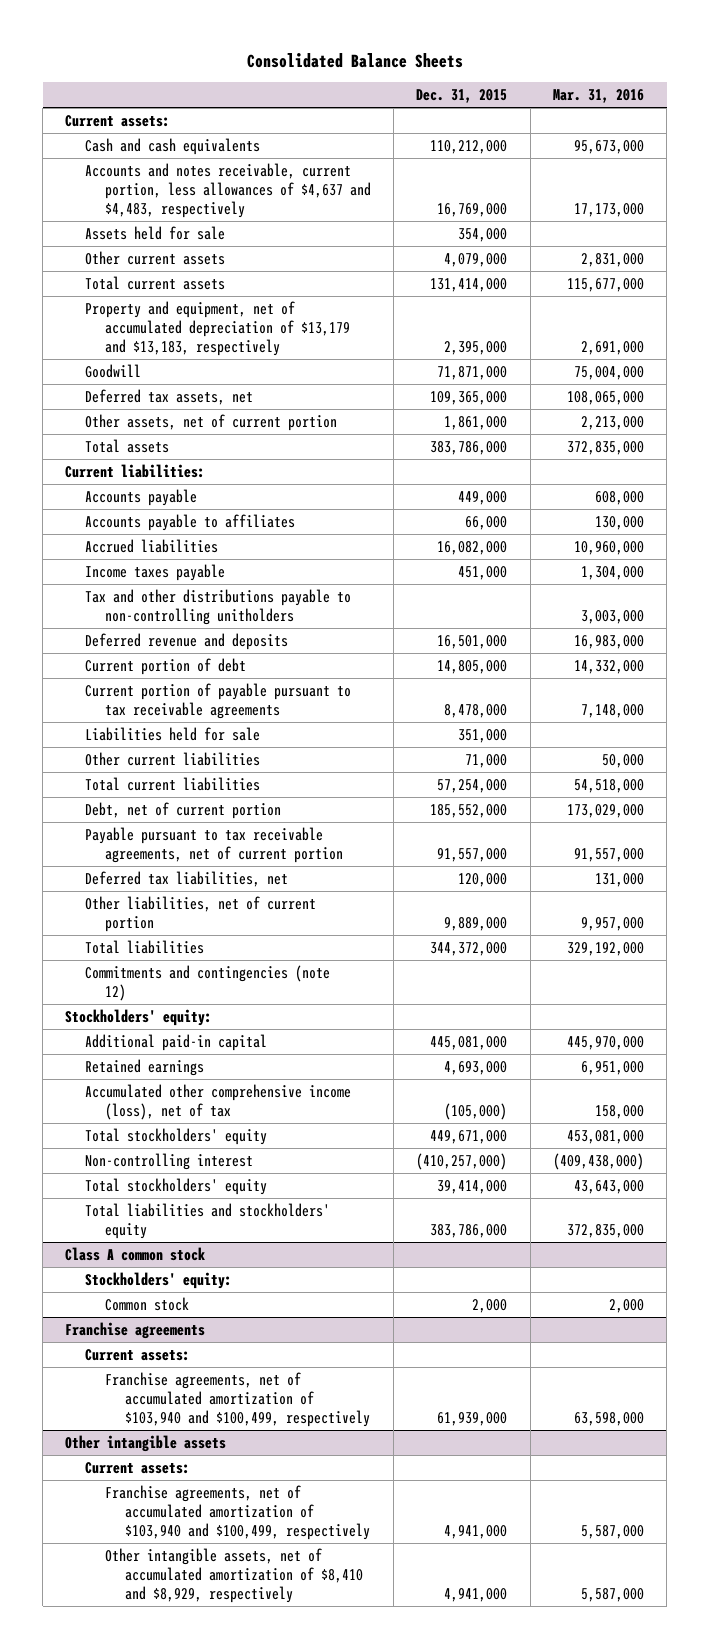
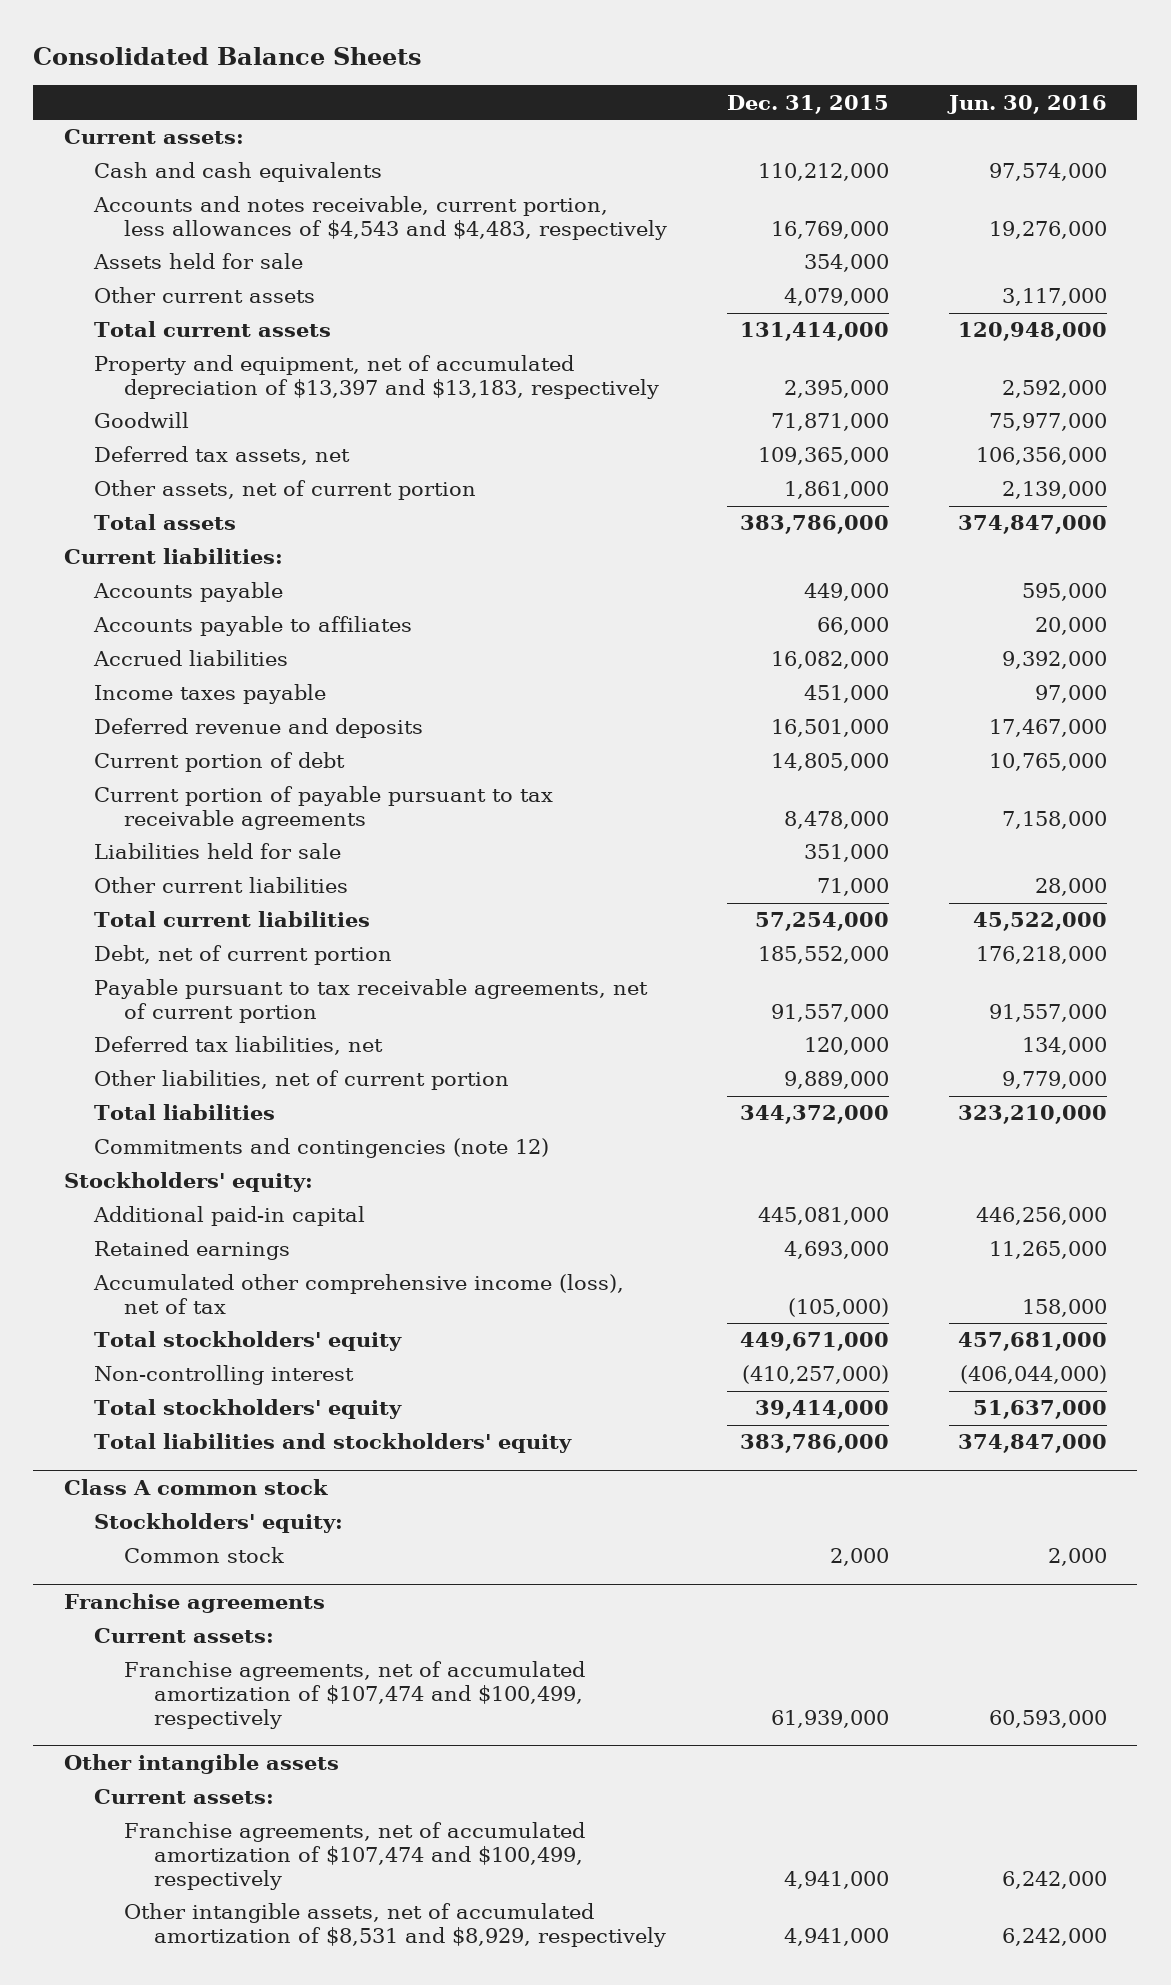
[552,88,644,103] Mar. 31, 2016 -> none
none -> [947,94,1108,114] Jun. 30, 2016
[85,162,371,218] Accounts and notes receivable, current portion, less allowances of $4,637 and $4,483, respectively -> [92,196,668,240] Accounts and notes receivable, current portion, less allowances of $4,543 and $4,483, respectively
[85,300,350,356] Property and equipment, net of accumulated depreciation of $13,179 and $13,183, respectively -> [93,355,660,399] Property and equipment, net of accumulated depreciation of $13,397 and $13,183, respectively
[85,588,352,625] Tax and other distributions payable to non-controlling unitholders -> none
[104,1371,370,1427] Franchise agreements, net of accumulated amortization of $103,940 and $100,499, respectively -> [124,1661,586,1729] Franchise agreements, net of accumulated amortization of $107,474 and $100,499, respectively
[104,1484,370,1540] Franchise agreements, net of accumulated amortization of $103,940 and $100,499, respectively -> [124,1822,586,1890] Franchise agreements, net of accumulated amortization of $107,474 and $100,499, respectively
[104,1547,363,1603] Other intangible assets, net of accumulated amortization of $8,410 and $8,929, respectively -> [124,1903,667,1947] Other intangible assets, net of accumulated amortization of $8,531 and $8,929, respectively

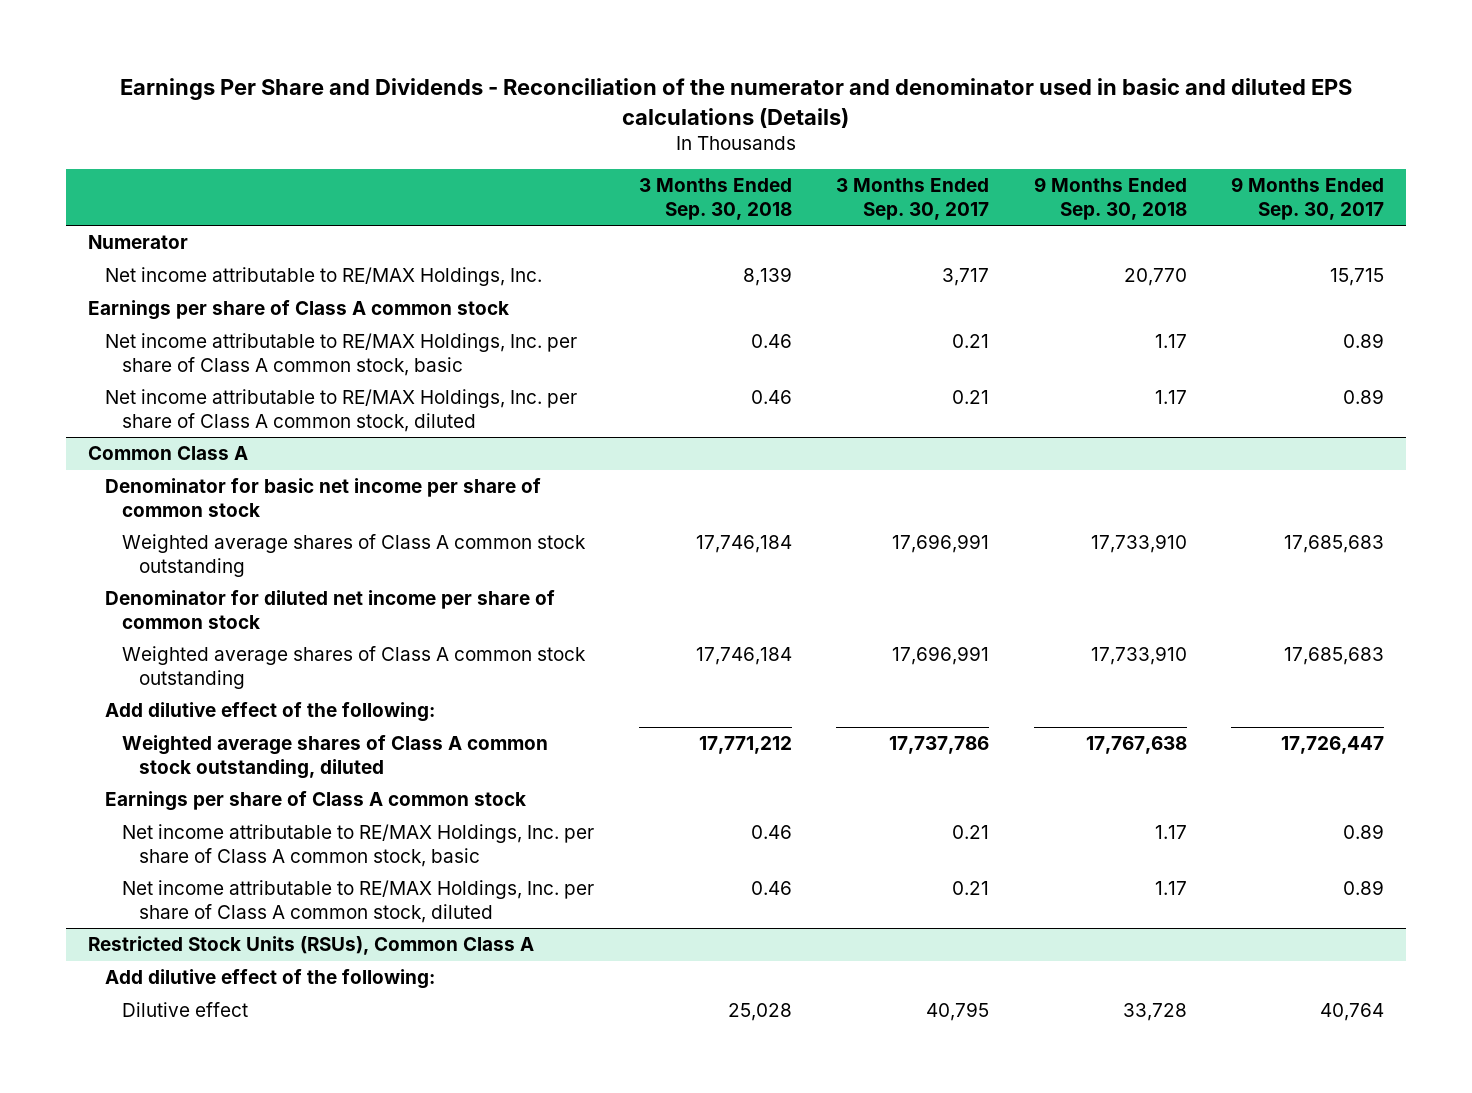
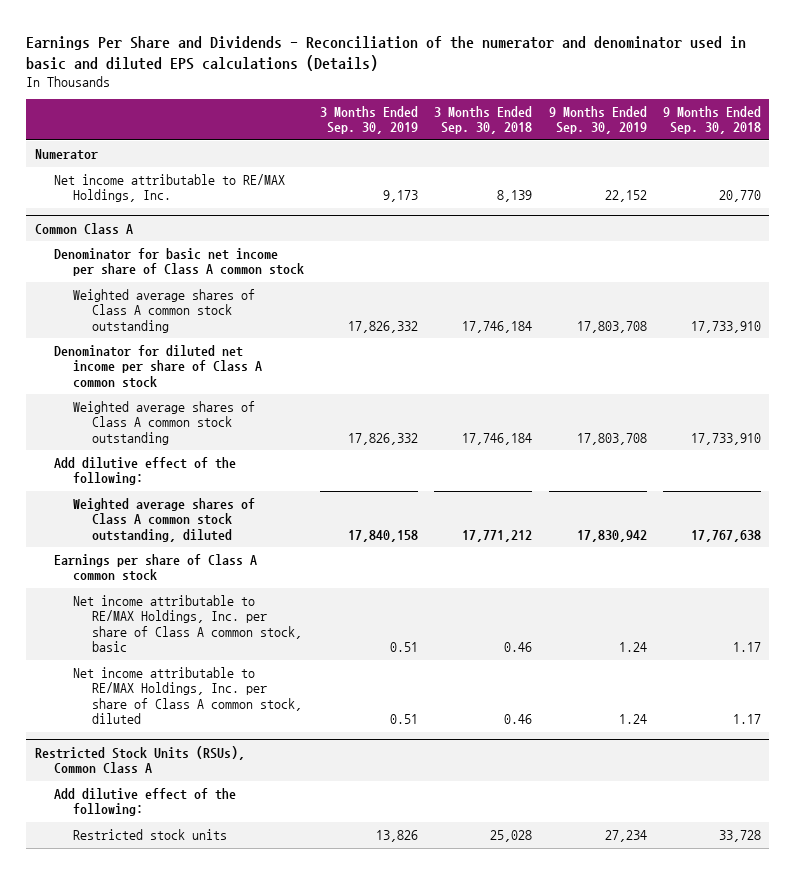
[836,178,990,220] 3 Months Ended Sep. 30, 2017 -> none
[1231,177,1385,220] 9 Months Ended Sep. 30, 2017 -> none
none -> [319,105,418,135] 3 Months Ended Sep. 30, 2019
none -> [548,105,647,135] 9 Months Ended Sep. 30, 2019
[88,300,510,321] Earnings per share of Class A common stock -> none
[105,333,578,376] Net income attributable to RE/MAX Holdings, Inc. per share of Class A common stock, basic -> none
[105,389,578,432] Net income attributable to RE/MAX Holdings, Inc. per share of Class A common stock, diluted -> none
[105,478,542,517] Denominator for basic net income per share of common stock -> [53,248,304,277] Denominator for basic net income per share of Class A common stock
[105,590,556,629] Denominator for diluted net income per share of common stock -> [53,345,262,388] Denominator for diluted net income per share of Class A common stock
[122,1002,249,1018] Dilutive effect -> [72,829,227,841] Restricted stock units

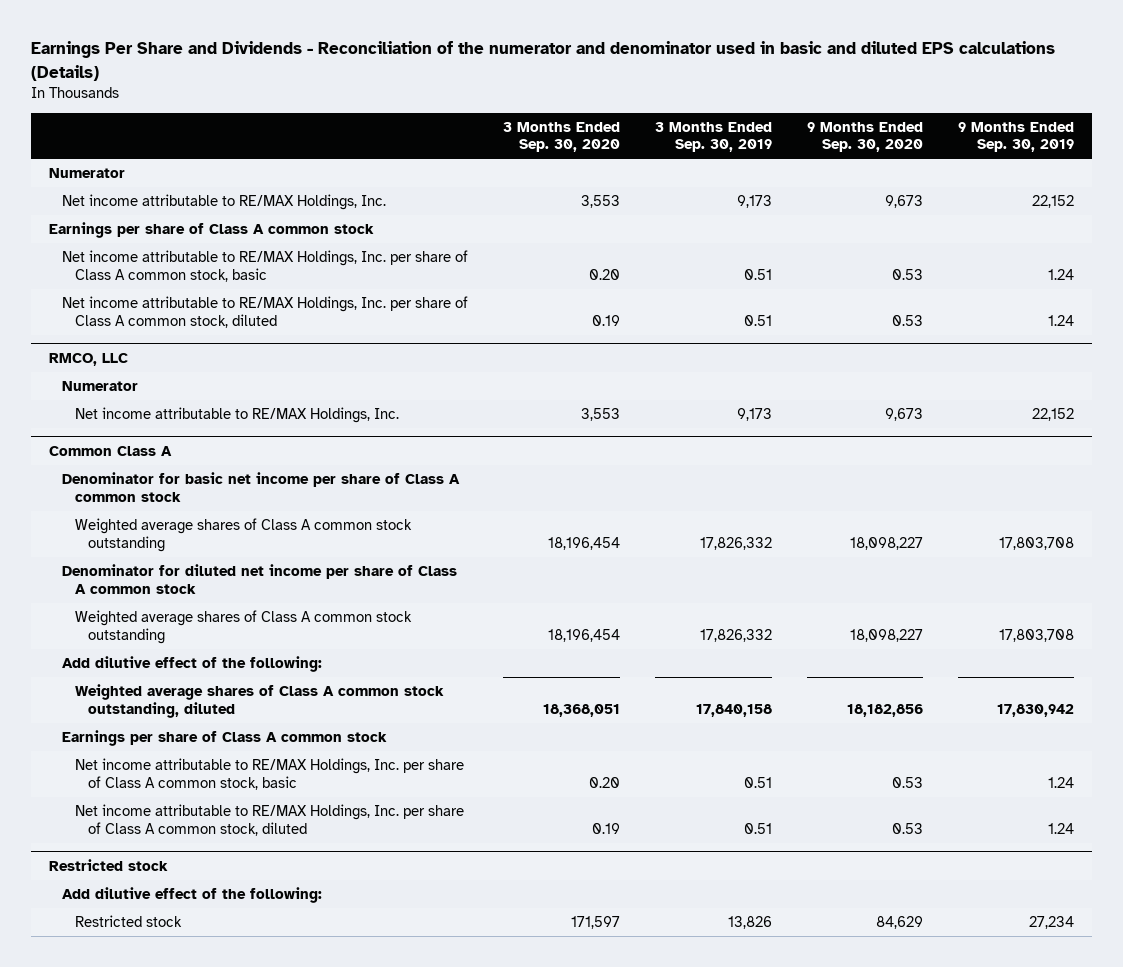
[434,105,533,135] 3 Months Ended Sep. 30, 2018 -> none
[663,105,762,135] 9 Months Ended Sep. 30, 2018 -> none
none -> [503,121,621,153] 3 Months Ended Sep. 30, 2020
none -> [807,121,924,153] 9 Months Ended Sep. 30, 2020
none -> [48,222,374,239] Earnings per share of Class A common stock
none -> [61,250,468,282] Net income attributable to RE/MAX Holdings, Inc. per share of Class A common stock, basic
none -> [61,296,468,328] Net income attributable to RE/MAX Holdings, Inc. per share of Class A common stock, diluted
none -> [48,352,128,366] RMCO, LLC
none -> [61,381,138,392] Numerator
none -> [75,407,400,424] Net income attributable to RE/MAX Holdings, Inc.
[34,745,245,774] Restricted Stock Units (RSUs), Common Class A -> none
none -> [48,858,168,871] Restricted stock
[72,829,227,841] Restricted stock units -> [75,915,183,928] Restricted stock

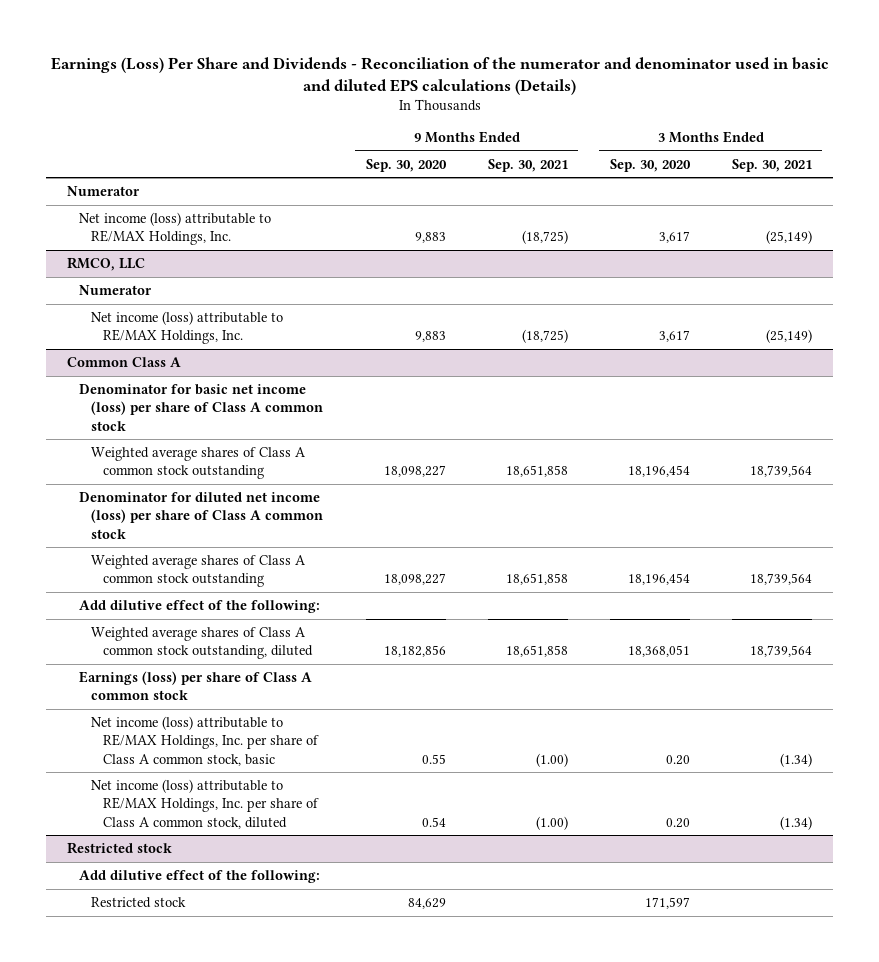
[31,41,1056,81] Earnings Per Share and Dividends - Reconciliation of the numerator and denominator used in basic and diluted EPS calculations (Details) -> [50,56,829,95] Earnings (Loss) Per Share and Dividends - Reconciliation of the numerator and denominator used in basic and diluted EPS calculations (Details)
[655,121,773,153] 3 Months Ended Sep. 30, 2019 -> none
[958,121,1075,153] 9 Months Ended Sep. 30, 2019 -> none
none -> [487,158,568,172] Sep. 30, 2021
none -> [731,158,812,172] Sep. 30, 2021
[48,222,374,239] Earnings per share of Class A common stock -> none
[61,250,468,282] Net income attributable to RE/MAX Holdings, Inc. per share of Class A common stock, basic -> none
[61,296,468,328] Net income attributable to RE/MAX Holdings, Inc. per share of Class A common stock, diluted -> none
[61,194,386,211] Net income attributable to RE/MAX Holdings, Inc. -> [79,211,272,246] Net income (loss) attributable to RE/MAX Holdings, Inc.
[581,195,621,209] 3,553 -> [658,231,690,244] 3,617
[885,195,924,209] 9,673 -> [414,232,446,244] 9,883
[75,407,400,424] Net income attributable to RE/MAX Holdings, Inc. -> [91,310,284,345] Net income (loss) attributable to RE/MAX Holdings, Inc.
[581,408,621,422] 3,553 -> [658,330,690,343] 3,617
[885,408,924,422] 9,673 -> [414,331,446,343] 9,883
[61,472,460,502] Denominator for basic net income per share of Class A common stock -> [79,383,324,431] Denominator for basic net income (loss) per share of Class A common stock
[61,564,457,594] Denominator for diluted net income per share of Class A common stock -> [79,491,324,539] Denominator for diluted net income (loss) per share of Class A common stock
[61,730,387,747] Earnings per share of Class A common stock -> [79,670,313,701] Earnings (loss) per share of Class A common stock
[75,758,465,790] Net income attributable to RE/MAX Holdings, Inc. per share of Class A common stock, basic -> [91,715,320,766] Net income (loss) attributable to RE/MAX Holdings, Inc. per share of Class A common stock, basic
[892,776,924,788] 0.53 -> [421,753,446,764] 0.55
[75,804,465,836] Net income attributable to RE/MAX Holdings, Inc. per share of Class A common stock, diluted -> [91,778,320,829] Net income (loss) attributable to RE/MAX Holdings, Inc. per share of Class A common stock, diluted
[592,822,621,834] 0.19 -> [665,817,690,828] 0.20
[892,822,924,834] 0.53 -> [421,816,446,827] 0.54

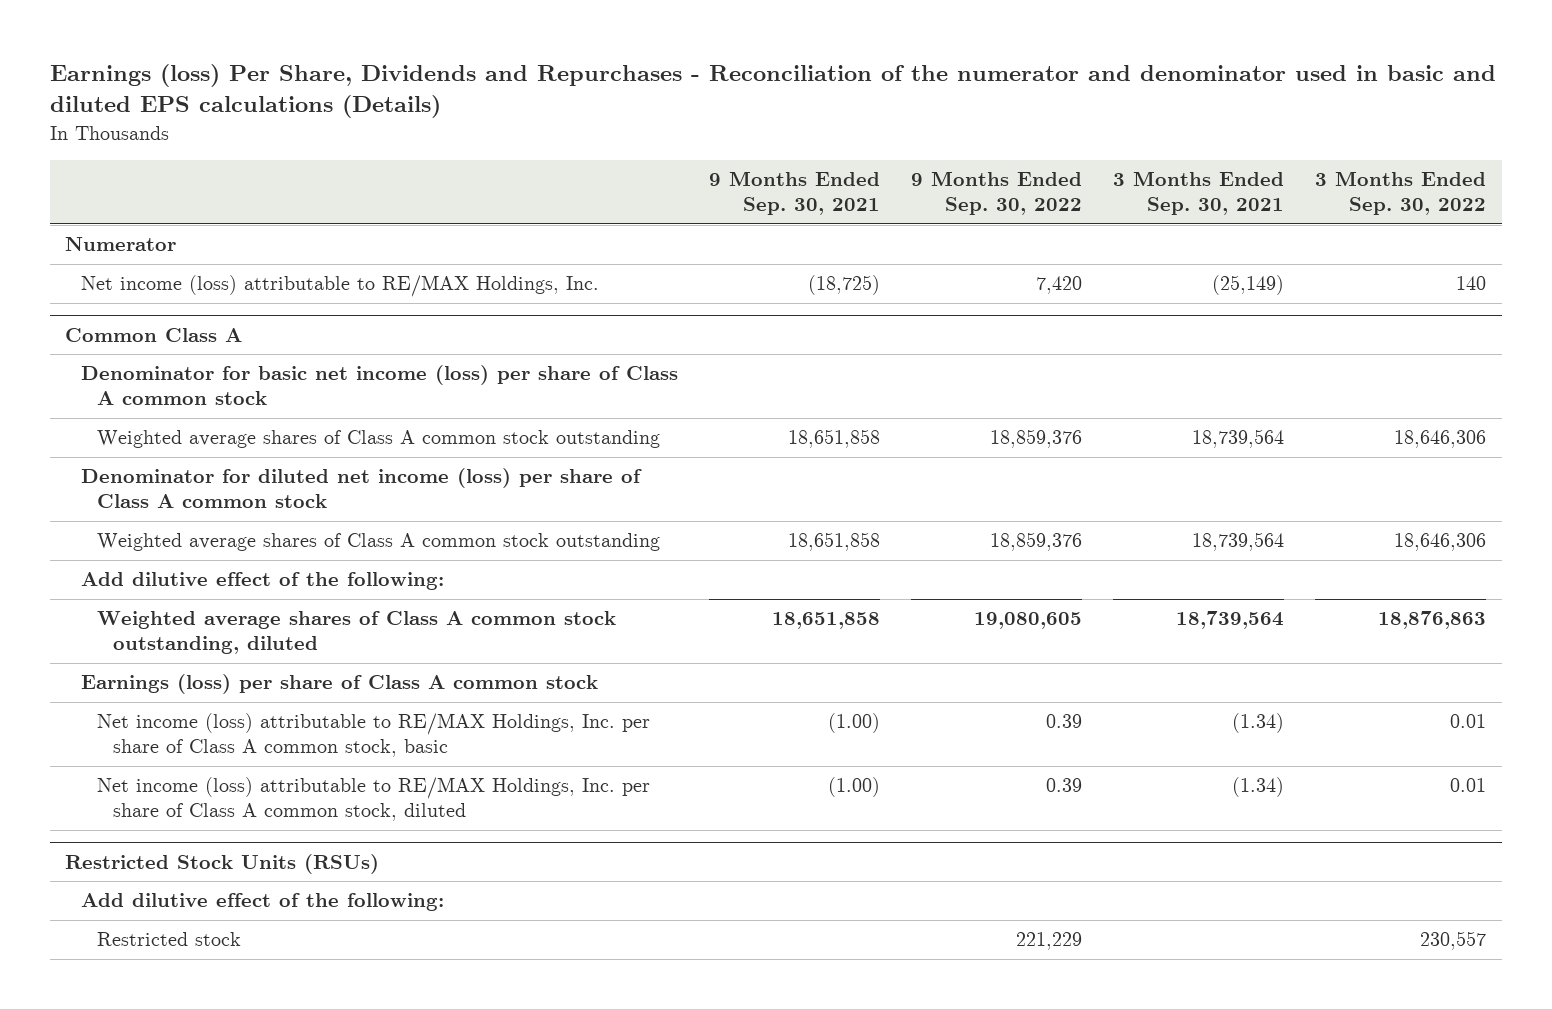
[50,56,829,95] Earnings (Loss) Per Share and Dividends - Reconciliation of the numerator and denominator used in basic and diluted EPS calculations (Details) -> [49,63,1496,119] Earnings (loss) Per Share, Dividends and Repurchases - Reconciliation of the numerator and denominator used in basic and diluted EPS calculations (Details)
[365,158,447,172] Sep. 30, 2020 -> none
[609,158,691,172] Sep. 30, 2020 -> none
none -> [911,171,1083,216] 9 Months Ended Sep. 30, 2022
none -> [1315,171,1487,216] 3 Months Ended Sep. 30, 2022
[67,256,146,271] RMCO, LLC -> none
[79,284,153,295] Numerator -> none
[91,310,284,345] Net income (loss) attributable to RE/MAX Holdings, Inc. -> none
[67,841,173,854] Restricted stock -> [65,853,380,874] Restricted Stock Units (RSUs)

